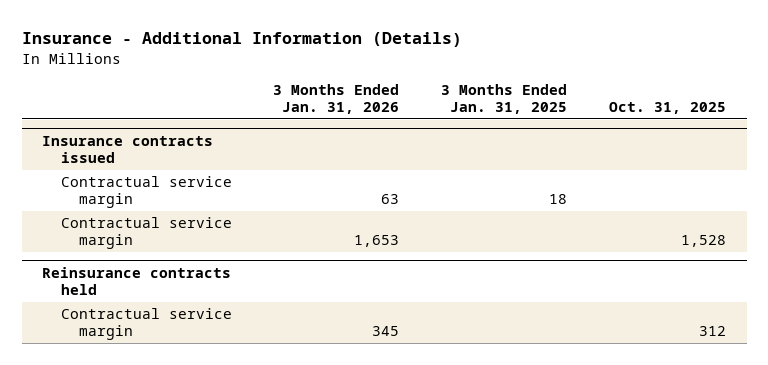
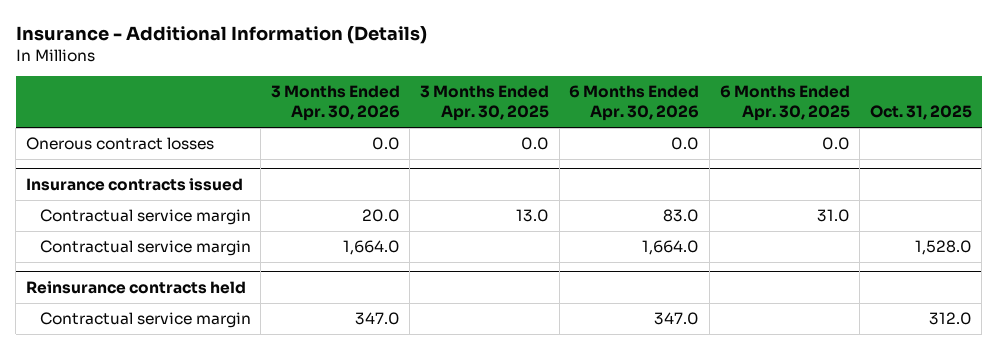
[273,83,400,115] 3 Months Ended Jan. 31, 2026 -> none
[441,83,568,115] 3 Months Ended Jan. 31, 2025 -> none
none -> [270,85,400,122] 3 Months Ended Apr. 30, 2026
none -> [420,85,550,122] 3 Months Ended Apr. 30, 2025
none -> [569,85,700,122] 6 Months Ended Apr. 30, 2026
none -> [719,85,850,122] 6 Months Ended Apr. 30, 2025
none -> [25,137,214,151] Onerous contract losses
[680,235,726,248] 1,528 -> [914,240,972,256] 1,528.0
[698,326,726,337] 312 -> [928,312,972,326] 312.0

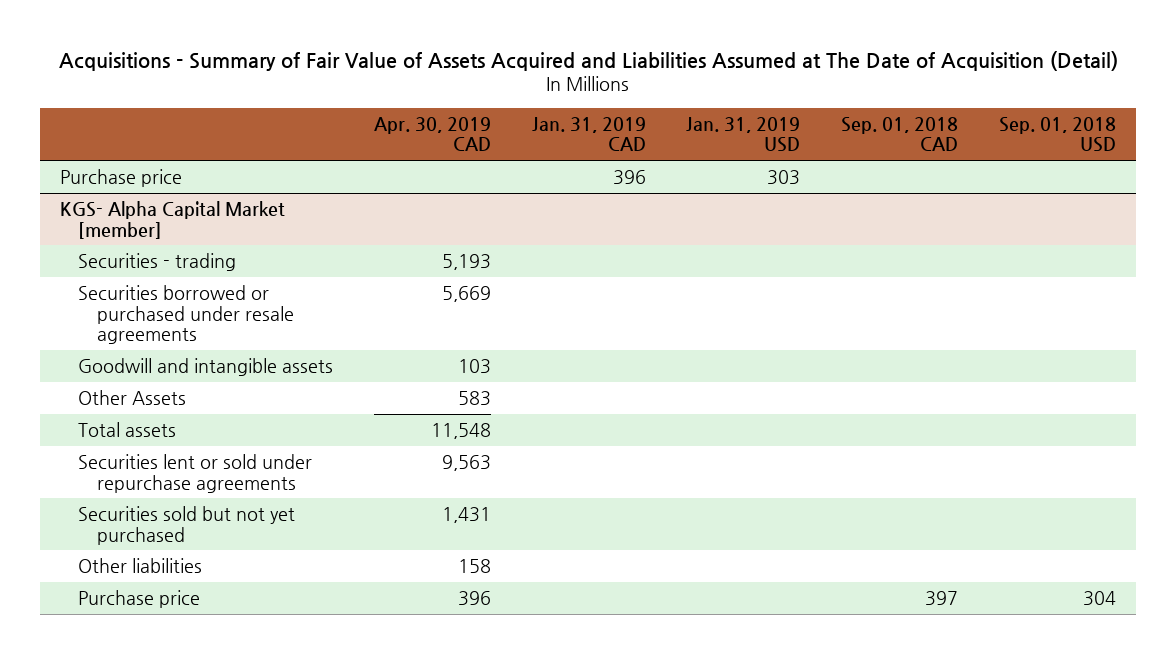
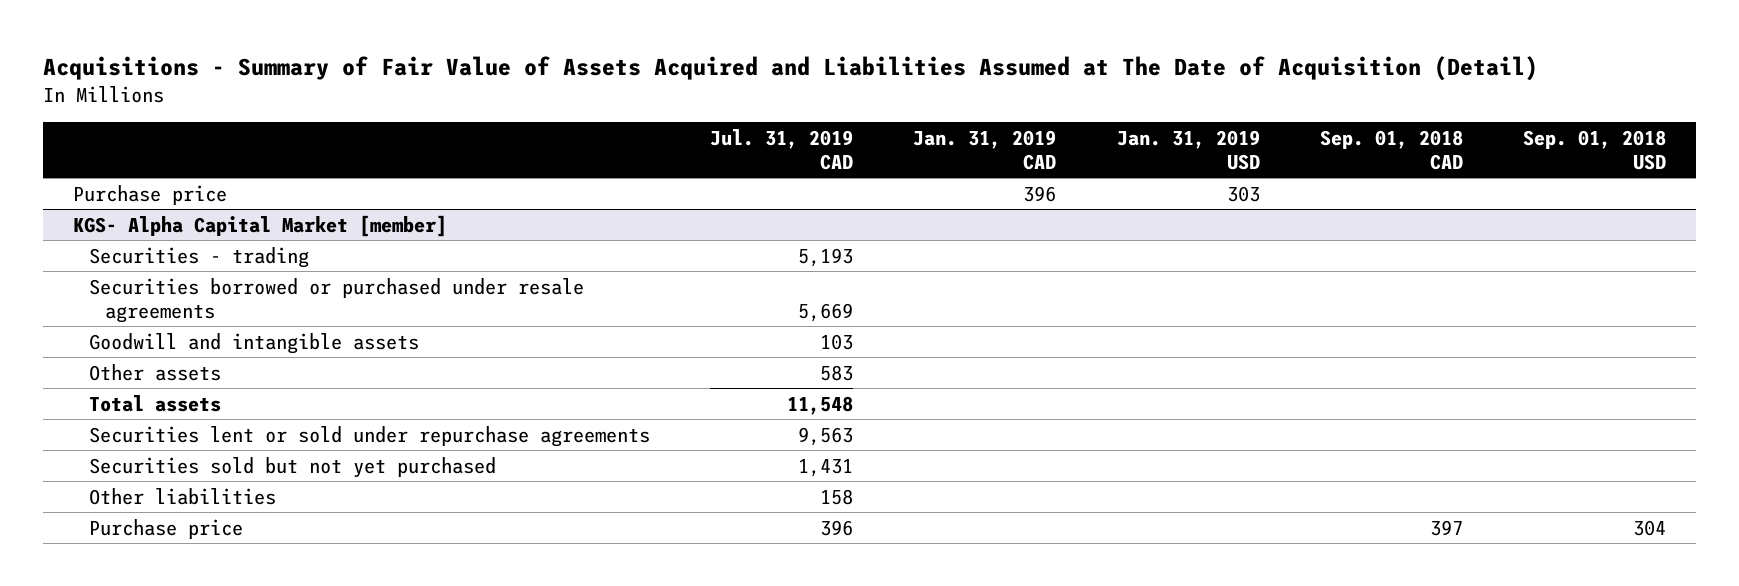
[374,116,492,152] Apr. 30, 2019 CAD -> none
none -> [710,128,854,170] Jul. 31, 2019 CAD
[78,389,187,405] Other Assets -> [89,363,222,381] Other assets

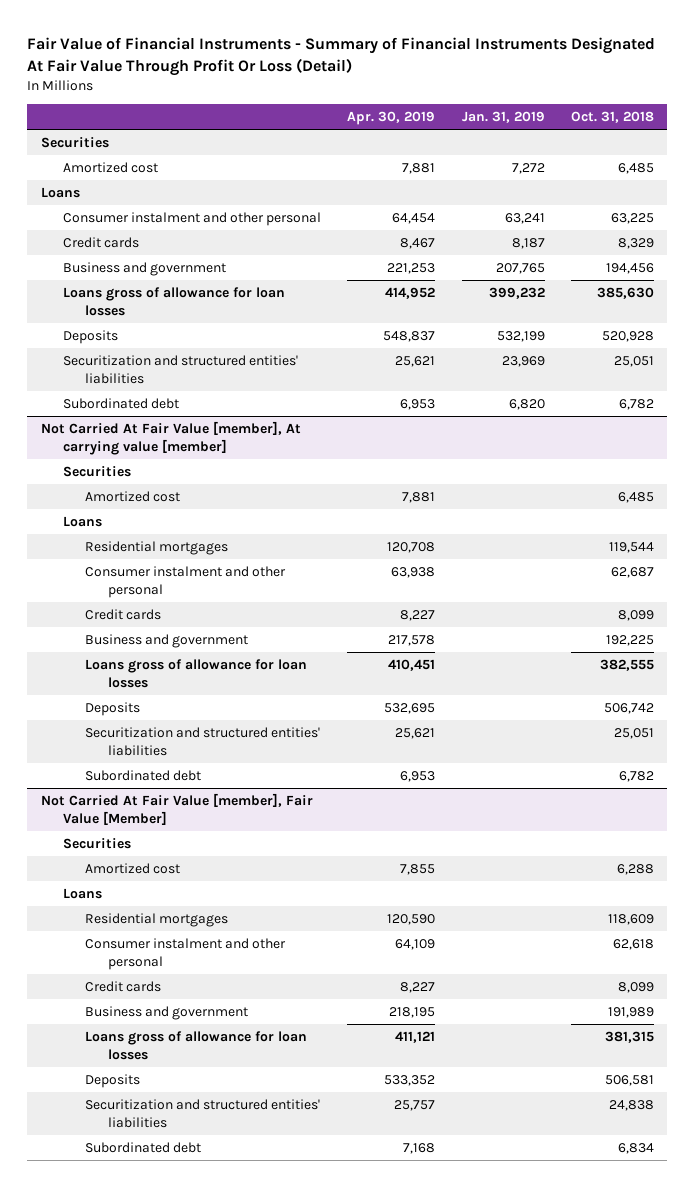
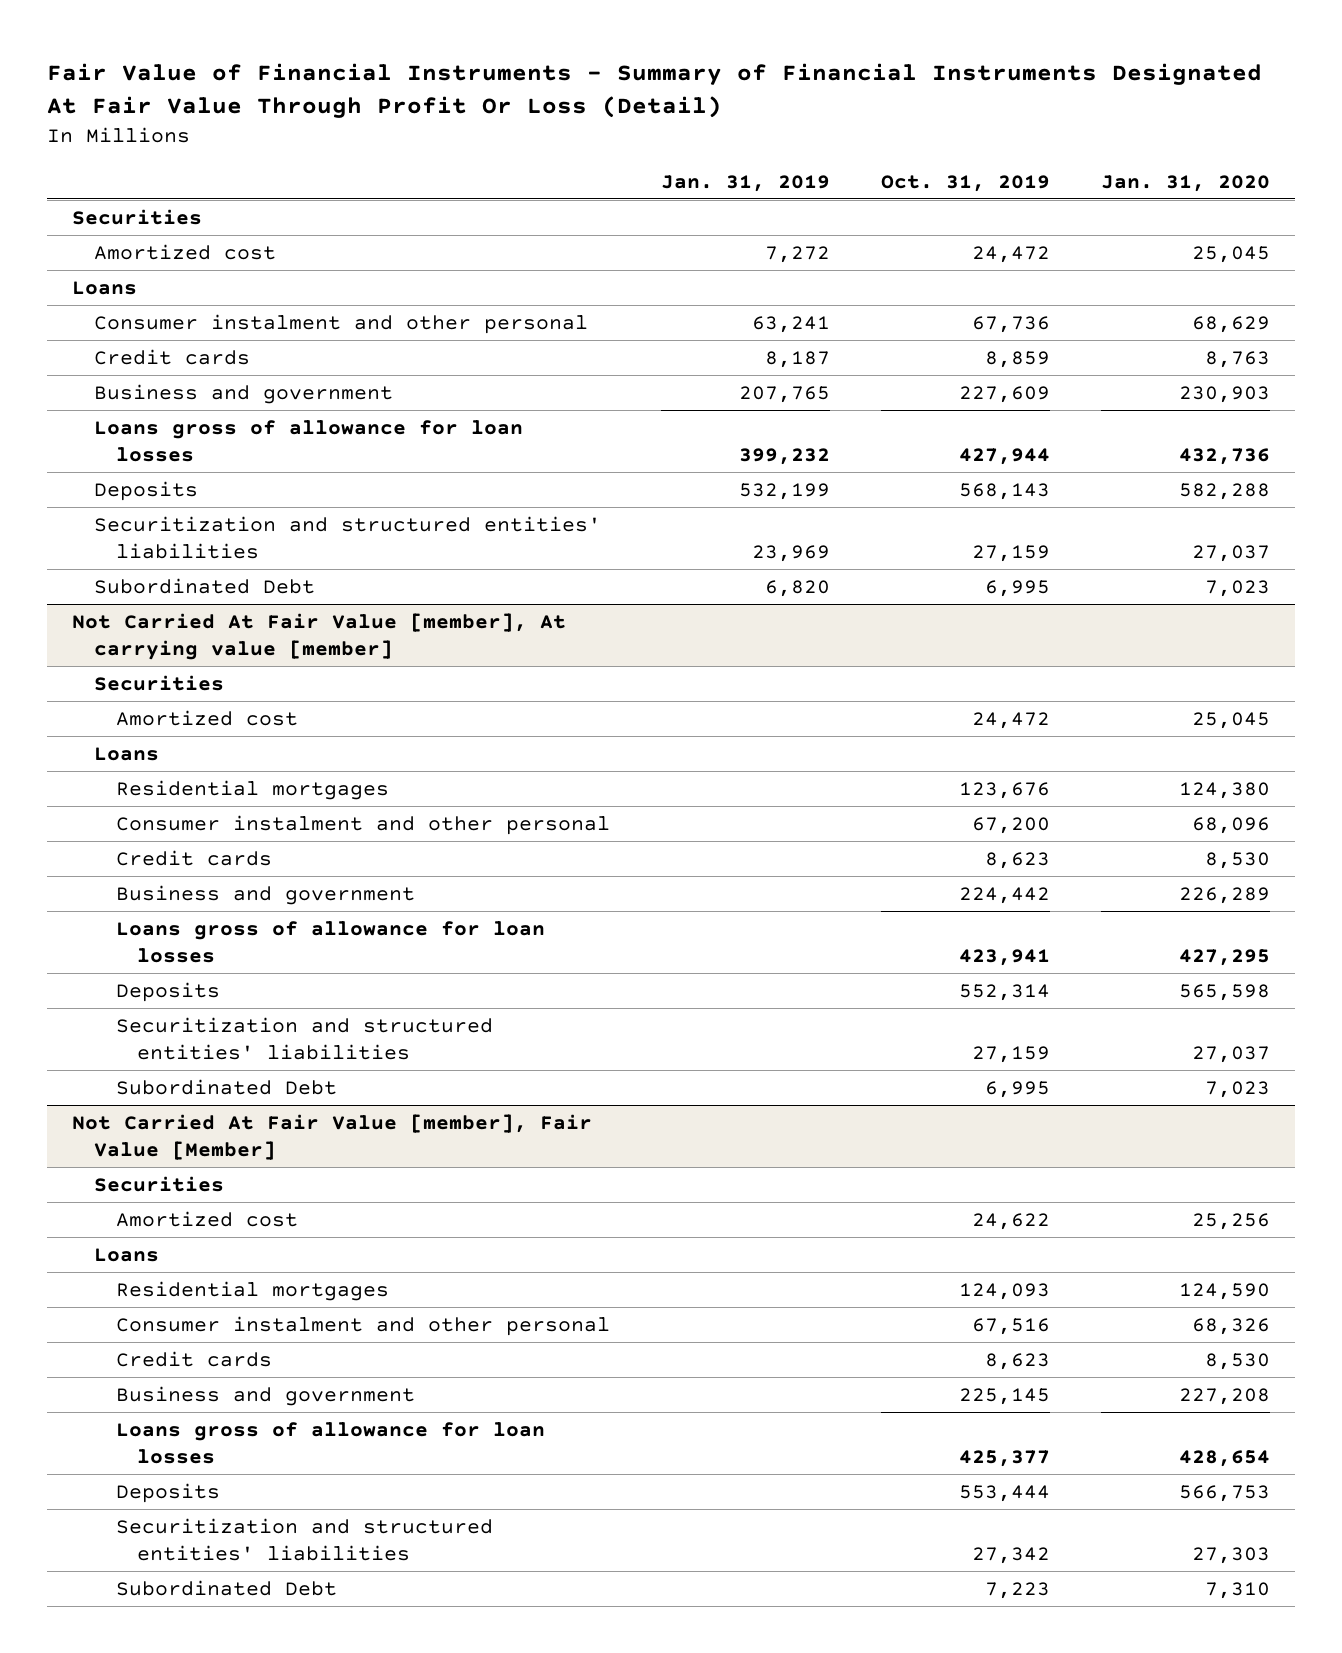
[347,111,436,126] Apr. 30, 2019 -> none
[570,111,654,124] Oct. 31, 2018 -> none
none -> [880,174,1050,192] Oct. 31, 2019
none -> [1100,174,1270,192] Jan. 31, 2020
[62,398,179,410] Subordinated debt -> [93,577,315,594] Subordinated Debt
[85,770,202,782] Subordinated debt -> [115,1078,337,1095] Subordinated Debt
[85,1142,202,1154] Subordinated debt -> [115,1579,337,1596] Subordinated Debt

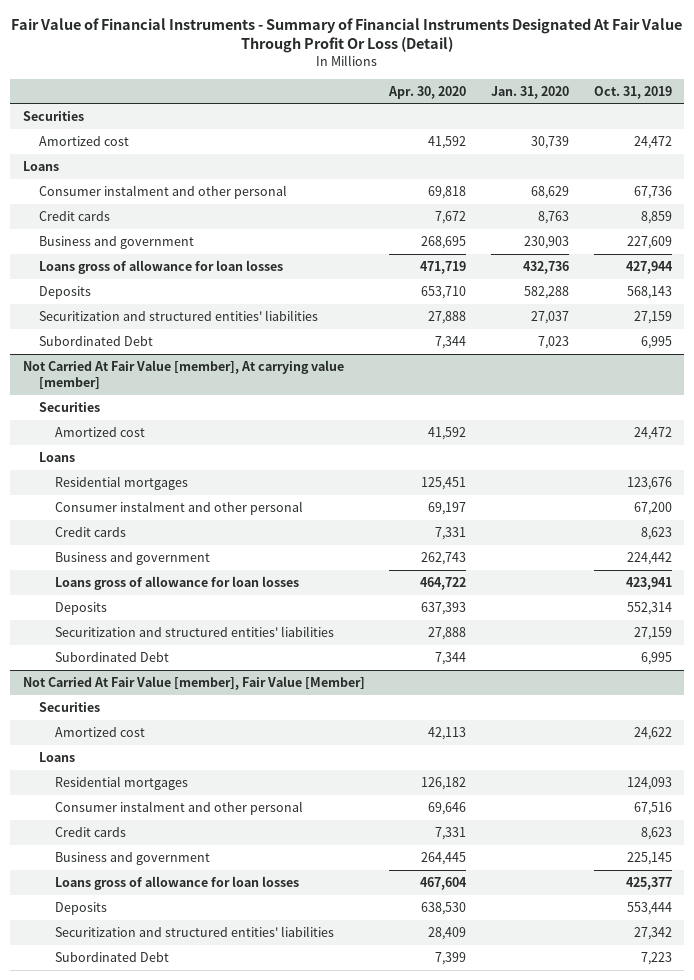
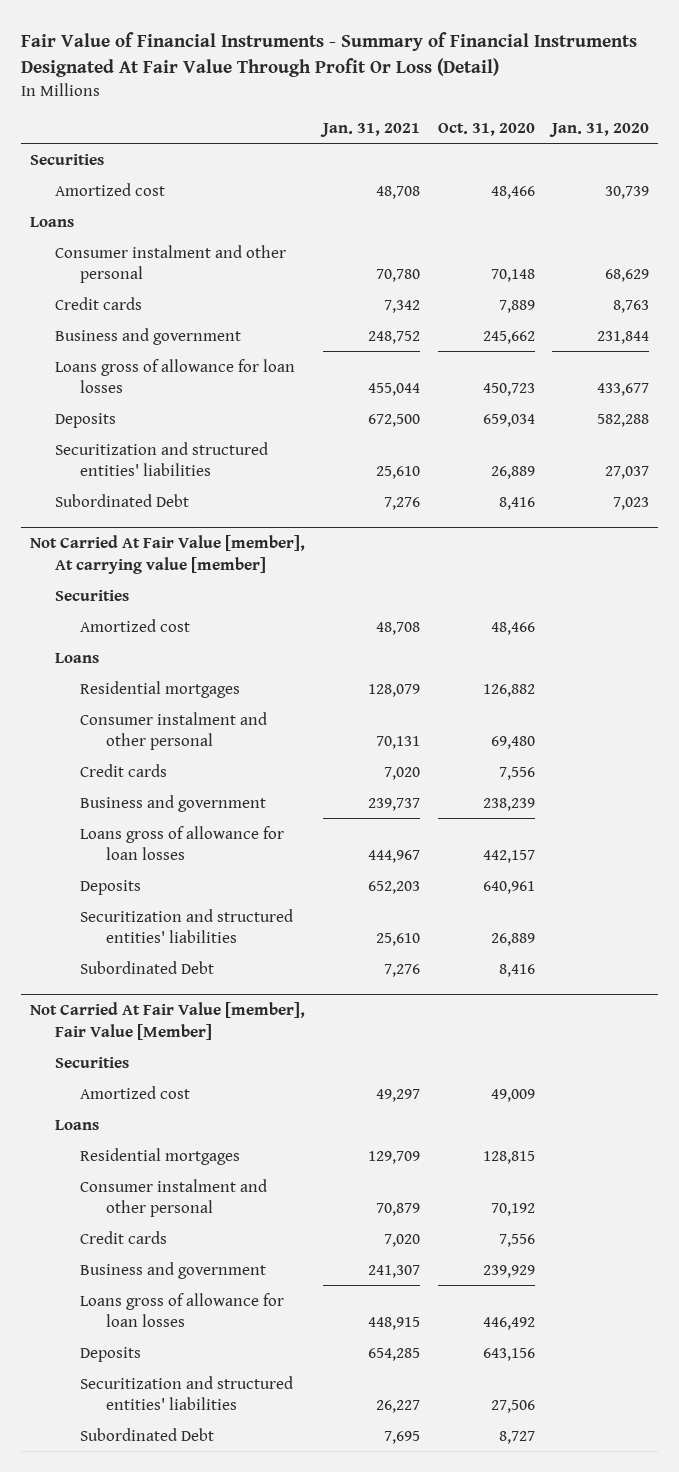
[388,85,467,99] Apr. 30, 2020 -> none
[593,85,672,99] Oct. 31, 2019 -> none
none -> [319,122,420,137] Jan. 31, 2021
none -> [437,122,535,136] Oct. 31, 2020
[524,235,570,249] 230,903 -> [597,330,650,344] 231,844
[523,260,570,274] 432,736 -> [597,383,650,397] 433,677

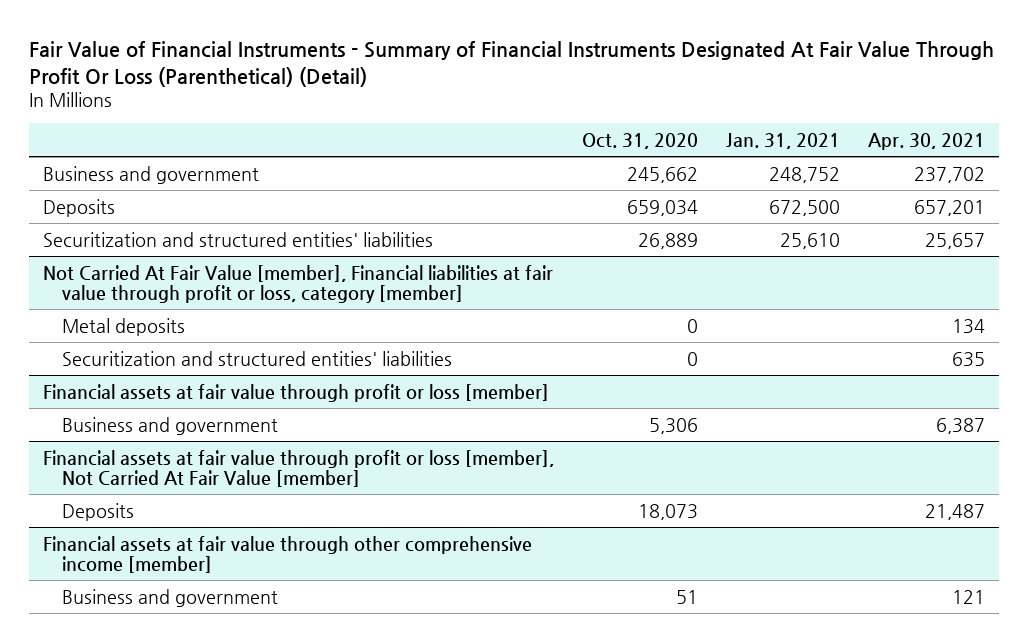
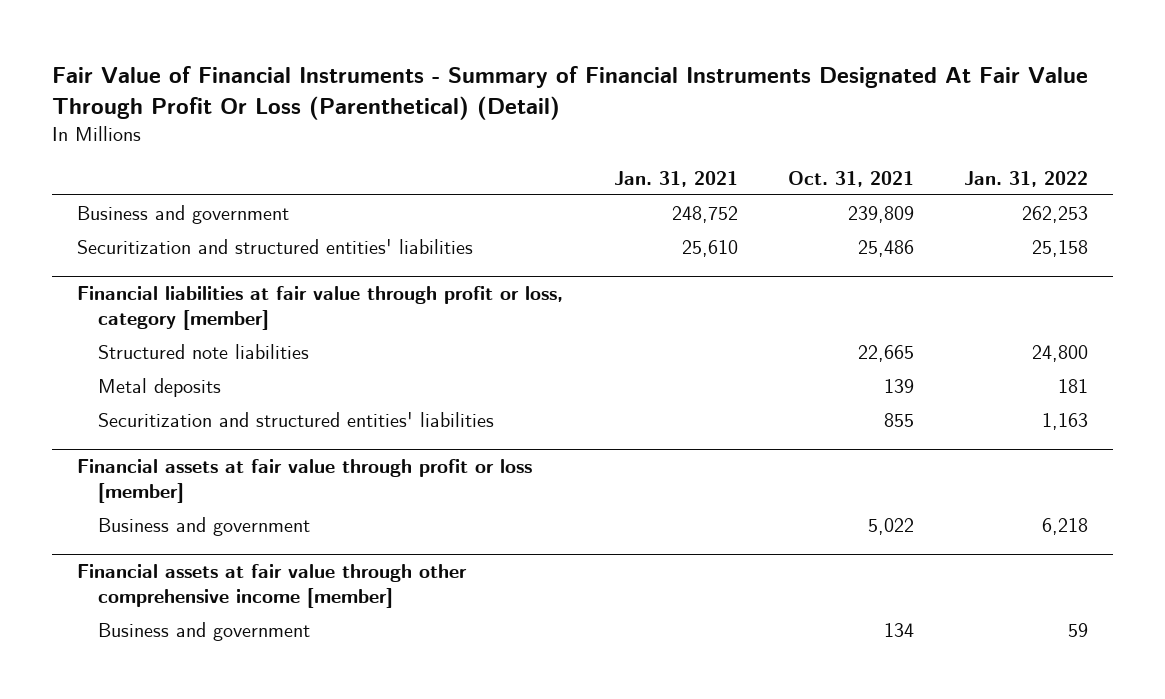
[581,132,698,149] Oct. 31, 2020 -> none
[868,132,986,150] Apr. 30, 2021 -> none
none -> [787,170,914,187] Oct. 31, 2021
none -> [963,170,1088,187] Jan. 31, 2022
[42,198,115,217] Deposits -> none
[42,264,553,303] Not Carried At Fair Value [member], Financial liabilities at fair value through profit or loss, category [member] -> [77,286,564,331] Financial liabilities at fair value through profit or loss, category [member]
none -> [98,343,310,359] Structured note liabilities
[42,449,554,487] Financial assets at fair value through profit or loss [member], Not Carried At Fair Value [member] -> none
[61,502,134,521] Deposits -> none

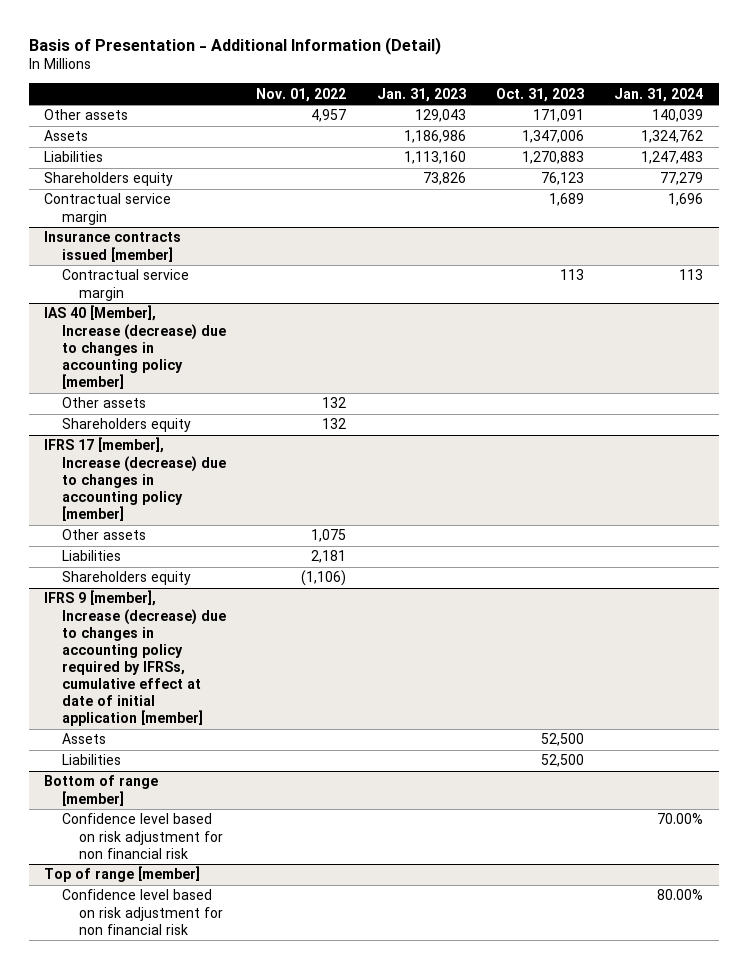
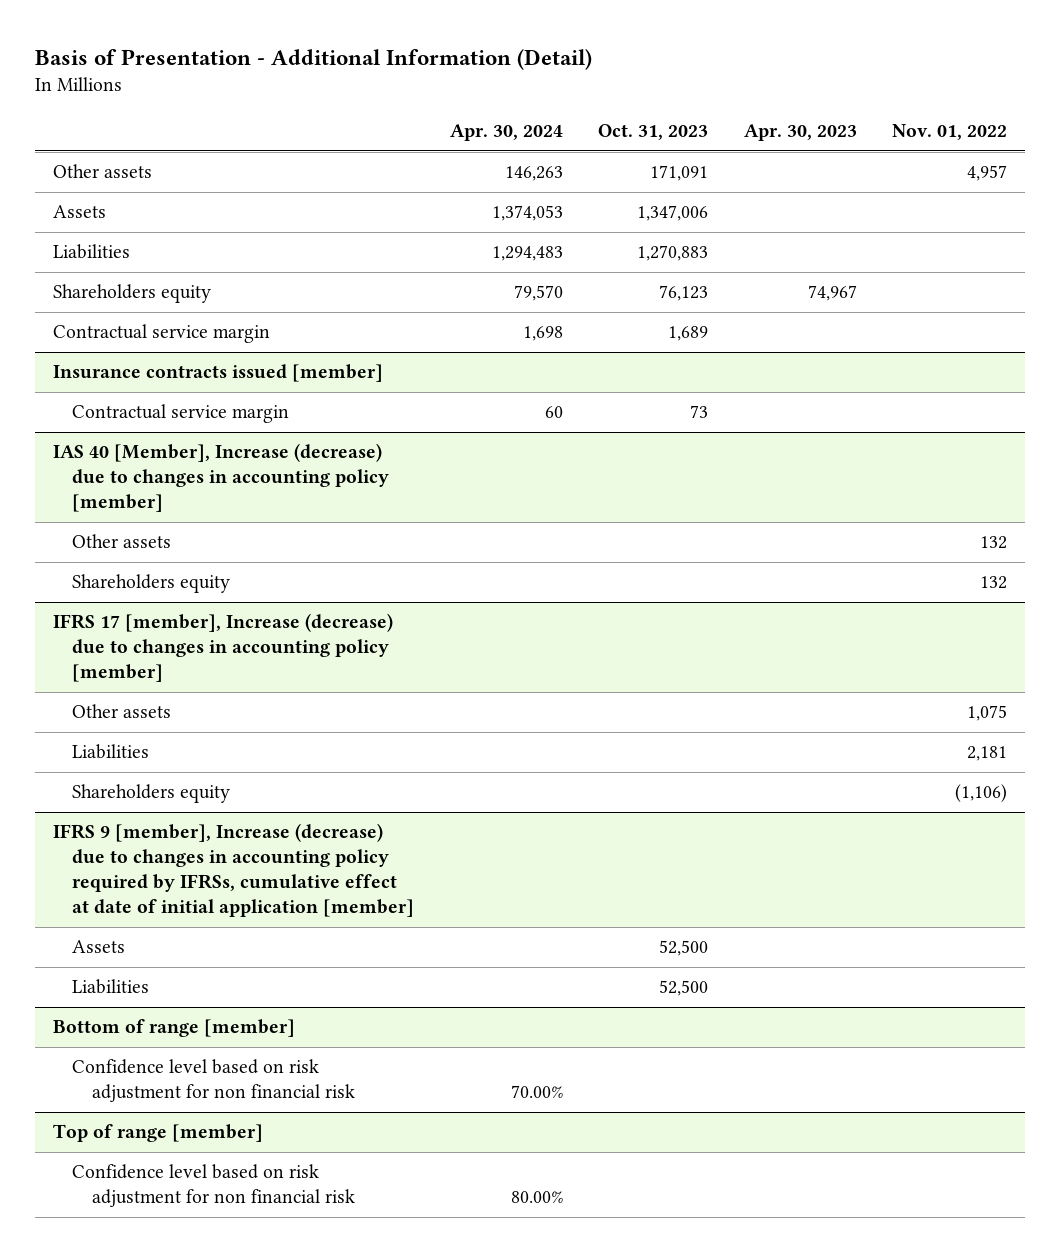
[376,87,466,102] Jan. 31, 2023 -> none
[614,87,704,102] Jan. 31, 2024 -> none
none -> [449,124,563,142] Apr. 30, 2024
none -> [743,124,857,142] Apr. 30, 2023
[559,269,584,281] 113 -> [690,405,709,419] 73

